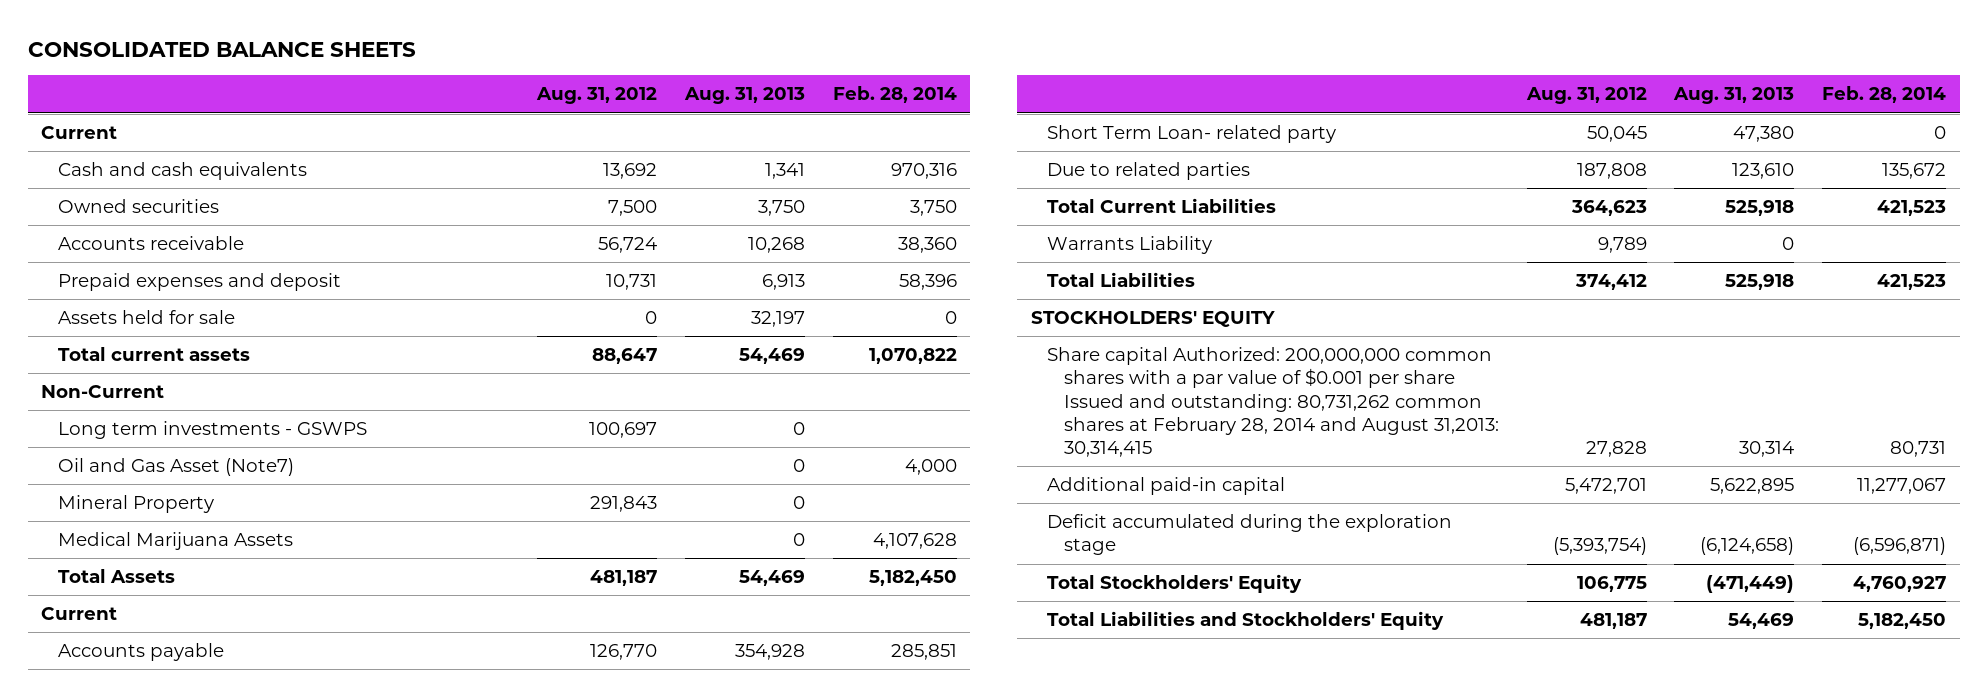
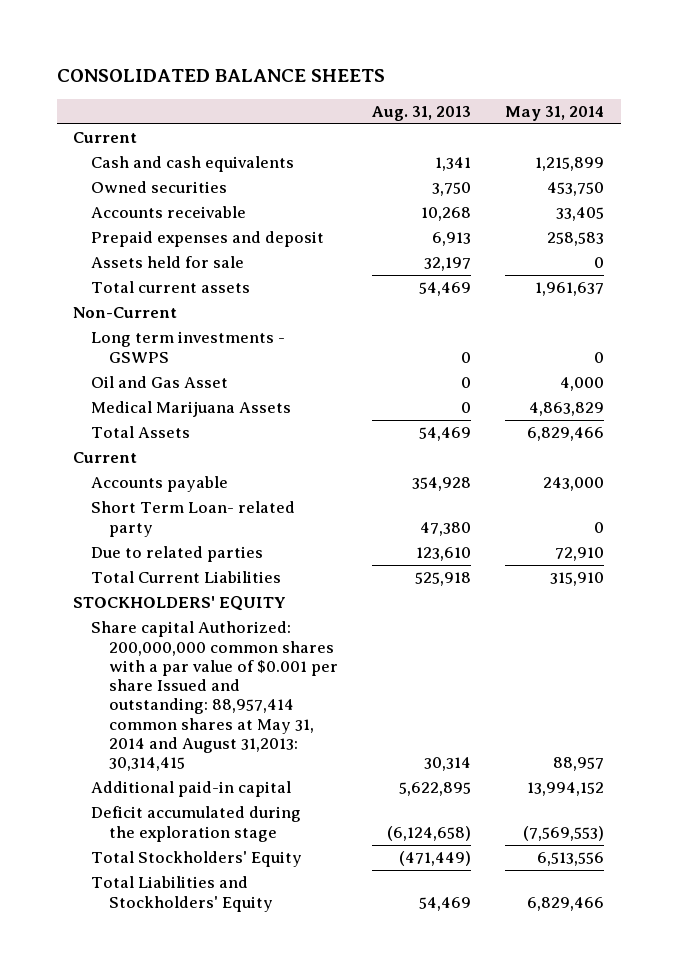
[536,87,658,105] Aug. 31, 2012 -> none
[832,86,957,104] Feb. 28, 2014 -> none
none -> [504,105,604,121] May 31, 2014
[58,495,215,514] Mineral Property -> none
[58,458,295,477] Oil and Gas Asset (Note7) -> [91,376,229,389] Oil and Gas Asset
[1047,236,1213,255] Warrants Liability -> none
[1047,272,1196,288] Total Liabilities -> none
[1047,347,1499,458] Share capital Authorized: 200,000,000 common shares with a par value of $0.001 per share Issued and outstanding: 80,731,262 common shares at February 28, 2014 and August 31,2013: 30,314,415 -> [91,621,338,772] Share capital Authorized: 200,000,000 common shares with a par value of $0.001 per share Issued and outstanding: 88,957,414 common shares at May 31, 2014 and August 31,2013: 30,314,415

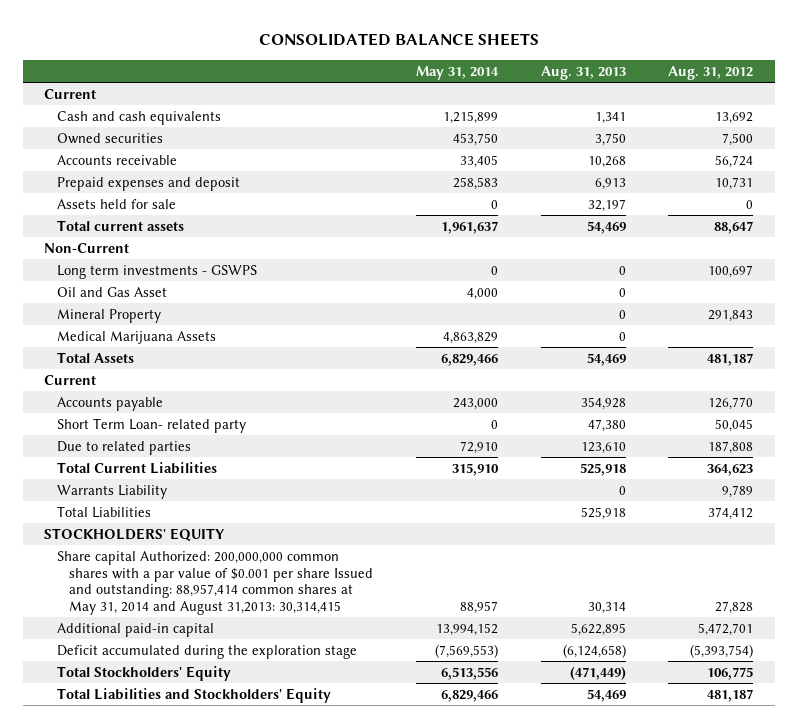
none -> [668,65,754,80] Aug. 31, 2012
none -> [56,308,161,323] Mineral Property
none -> [56,484,167,499] Warrants Liability
none -> [56,505,151,518] Total Liabilities

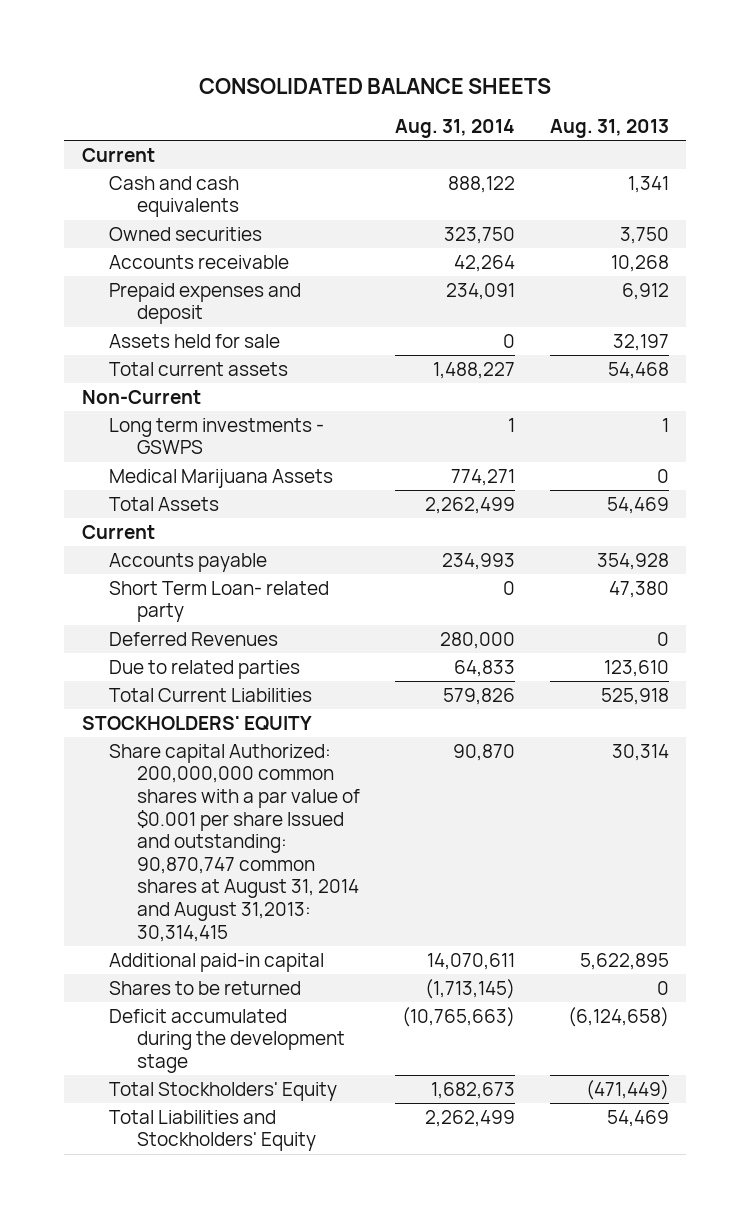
[415,65,499,80] May 31, 2014 -> none
[668,65,754,80] Aug. 31, 2012 -> none
none -> [394,119,515,139] Aug. 31, 2014
[594,177,626,190] 6,913 -> [621,282,669,300] 6,912
[586,220,626,234] 54,469 -> [607,361,669,379] 54,468
[56,286,167,297] Oil and Gas Asset -> none
[56,308,161,323] Mineral Property -> none
[618,265,626,275] 0 -> [661,417,669,432] 1
none -> [109,631,279,646] Deferred Revenues
[56,484,167,499] Warrants Liability -> none
[56,505,151,518] Total Liabilities -> none
[56,550,373,615] Share capital Authorized: 200,000,000 common shares with a par value of $0.001 per share Issued and outstanding: 88,957,414 common shares at May 31, 2014 and August 31,2013: 30,314,415 -> [109,743,361,942] Share capital Authorized: 200,000,000 common shares with a par value of $0.001 per share Issued and outstanding: 90,870,747 common shares at August 31, 2014 and August 31,2013: 30,314,415
none -> [109,980,302,995] Shares to be returned
[56,644,357,659] Deficit accumulated during the exploration stage -> [109,1008,346,1074] Deficit accumulated during the development stage

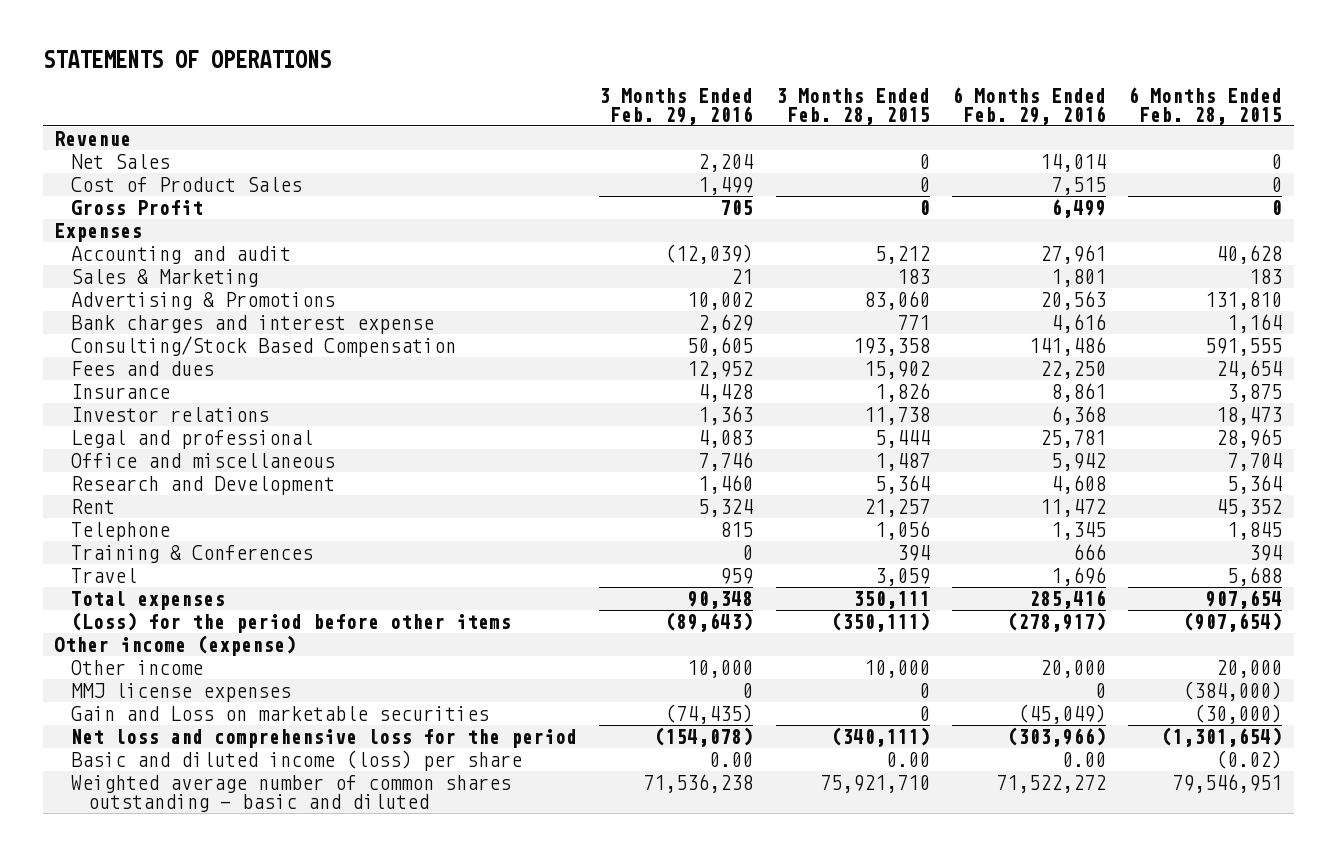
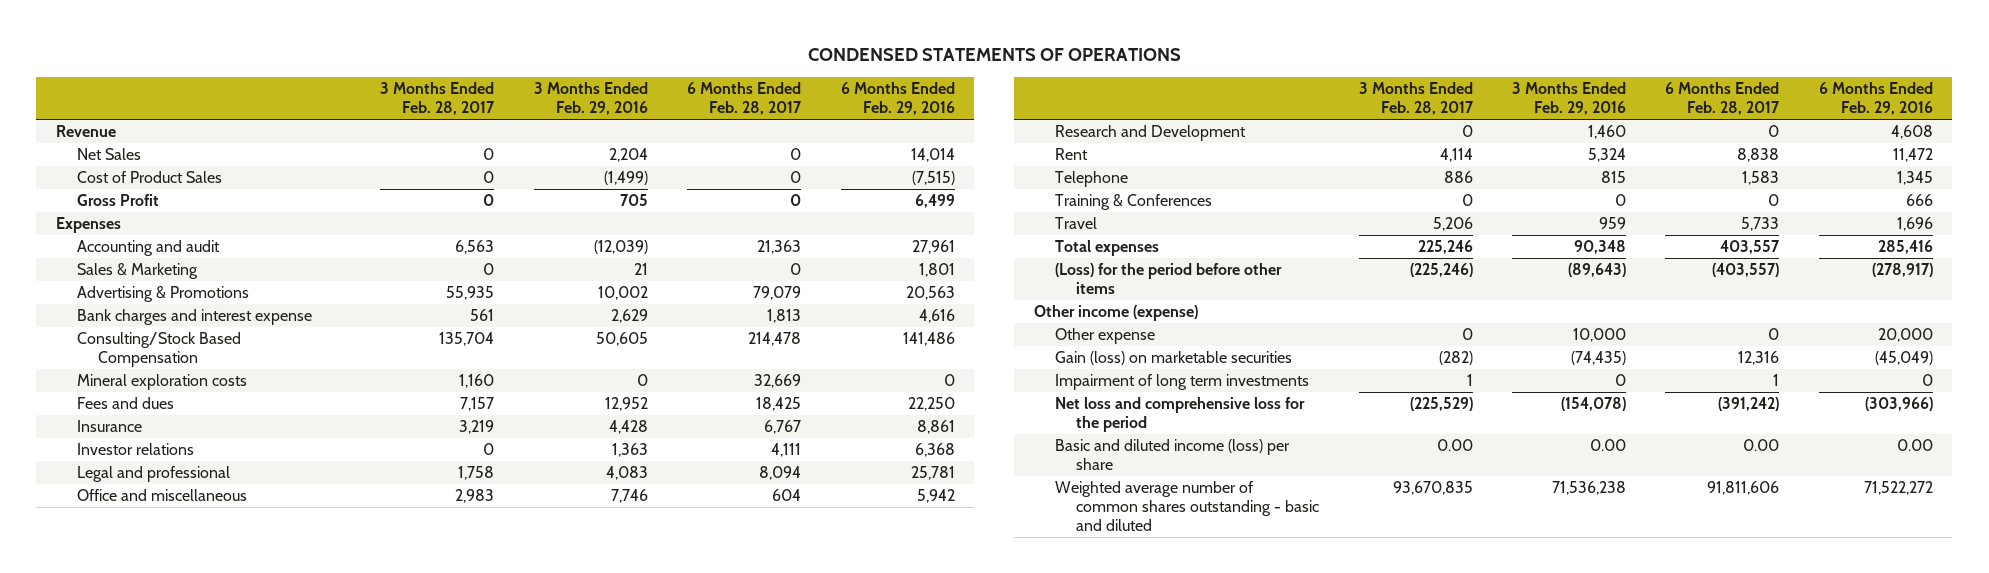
[42,49,331,68] STATEMENTS OF OPERATIONS -> [808,48,1182,62] CONDENSED STATEMENTS OF OPERATIONS
[775,88,930,125] 3 Months Ended Feb. 28, 2015 -> none
[1128,87,1283,125] 6 Months Ended Feb. 28, 2015 -> none
none -> [380,82,496,116] 3 Months Ended Feb. 28, 2017
none -> [687,82,803,116] 6 Months Ended Feb. 28, 2017
[698,176,754,195] 1,499 -> [603,171,648,186] (1,499)
[1051,176,1107,195] 7,515 -> [911,171,955,186] (7,515)
none -> [76,374,247,391] Mineral exploration costs
[71,659,204,675] Other income -> none
[71,682,292,702] MMJ license expenses -> none
none -> [1055,328,1156,345] Other expense
[71,705,490,721] Gain and Loss on marketable securities -> [1055,351,1293,366] Gain (loss) on marketable securities
none -> [1055,374,1310,391] Impairment of long term investments

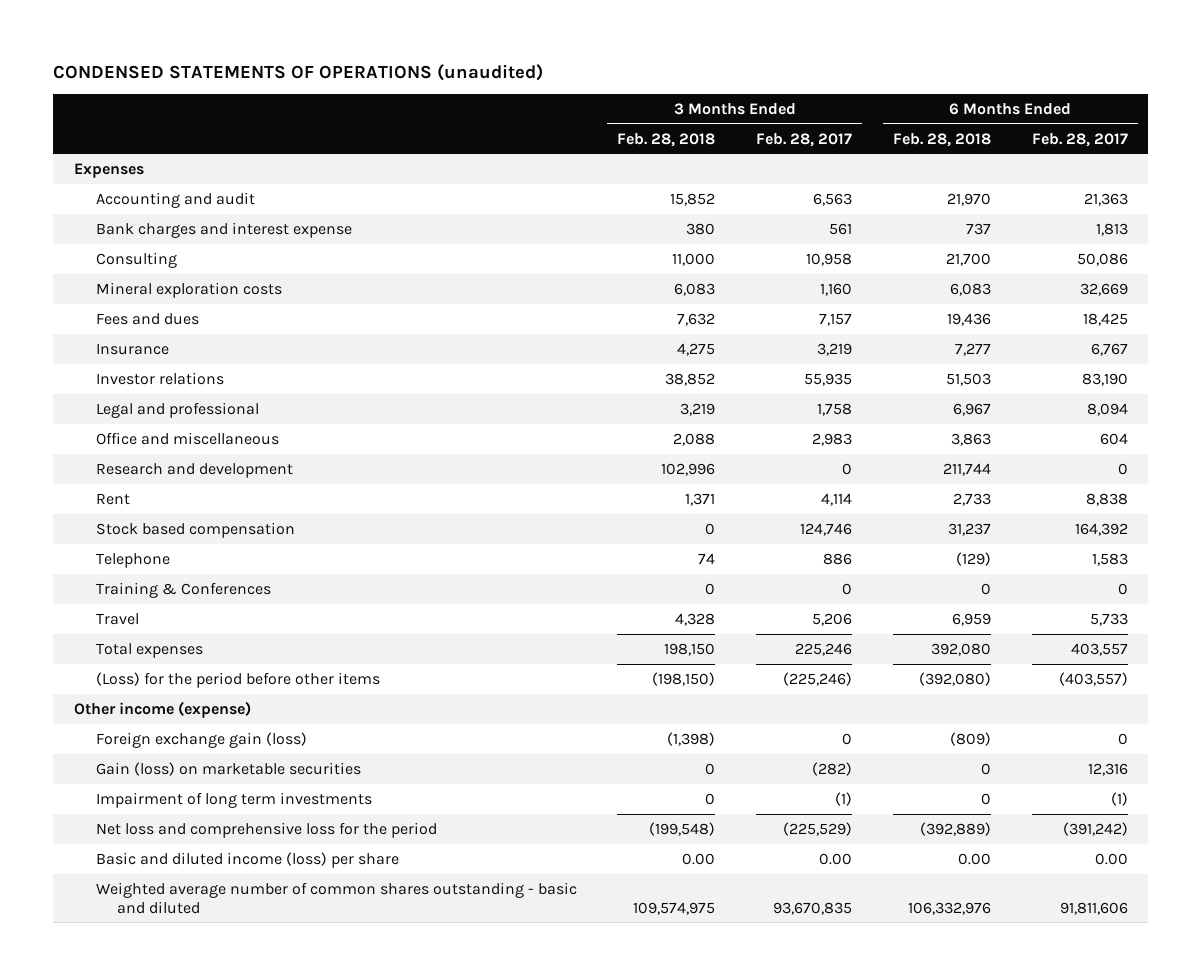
[808,48,1182,62] CONDENSED STATEMENTS OF OPERATIONS -> [53,64,544,82] CONDENSED STATEMENTS OF OPERATIONS (unaudited)
[533,82,648,116] 3 Months Ended Feb. 29, 2016 -> none
[840,82,955,116] 6 Months Ended Feb. 29, 2016 -> none
none -> [617,132,716,147] Feb. 28, 2018
none -> [892,132,991,147] Feb. 28, 2018
[55,125,116,138] Revenue -> none
[76,148,141,161] Net Sales -> none
[76,171,222,184] Cost of Product Sales -> none
[76,194,159,207] Gross Profit -> none
[76,263,198,280] Sales & Marketing -> none
[76,286,249,303] Advertising & Promotions -> none
[76,332,241,368] Consulting/Stock Based Compensation -> [95,251,177,268] Consulting
[439,332,495,347] 135,704 -> [806,252,853,266] 10,958
[748,332,802,347] 214,478 -> [1076,252,1128,266] 50,086
[483,443,495,456] 0 -> [804,372,853,386] 55,935
[771,443,802,458] 4,111 -> [1081,372,1128,386] 83,190
[1055,125,1247,142] Research and Development -> [95,462,293,478] Research and development
none -> [95,521,295,538] Stock based compensation
[1055,328,1156,345] Other expense -> none
none -> [95,731,307,748] Foreign exchange gain (loss)
[1466,374,1473,387] 1 -> [835,791,853,806] (1)
[1773,374,1780,387] 1 -> [1110,791,1128,806] (1)

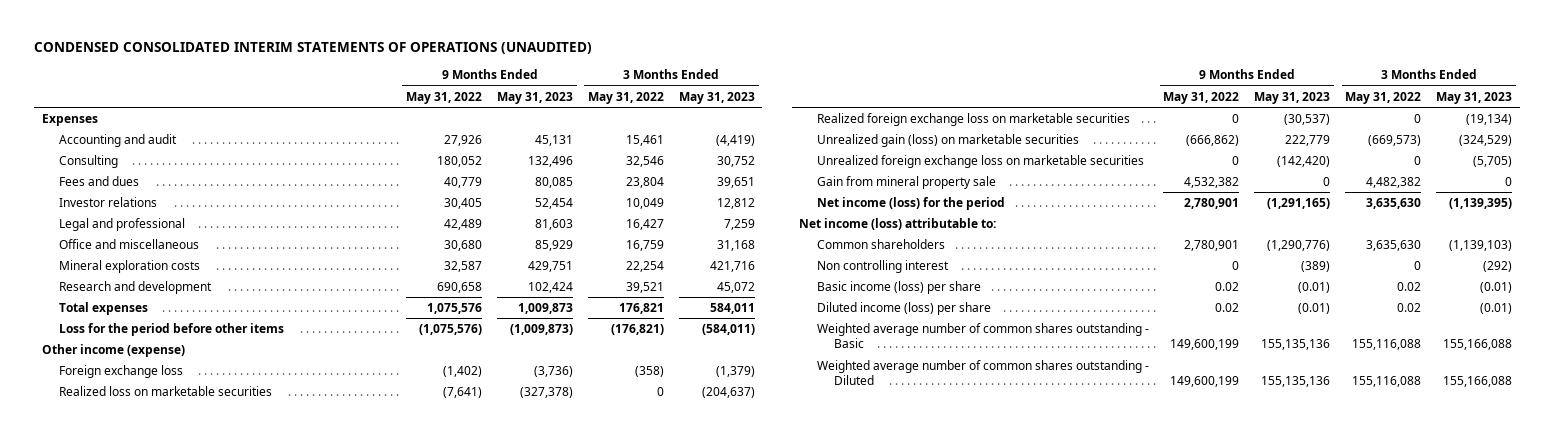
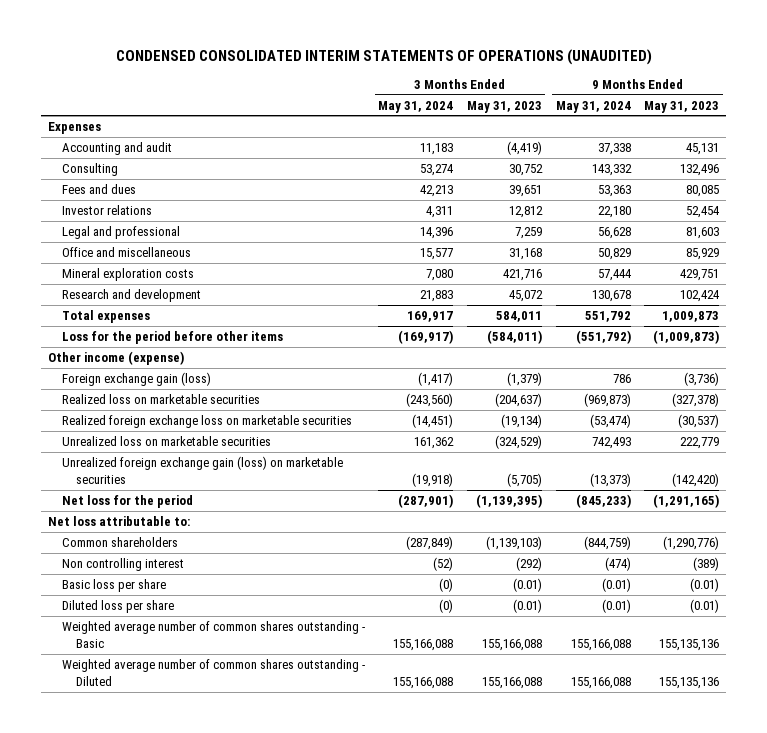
[406,91,483,104] May 31, 2022 -> none
[587,91,664,104] May 31, 2022 -> none
none -> [378,100,454,113] May 31, 2024
none -> [555,100,631,113] May 31, 2024
[59,364,184,378] Foreign exchange loss -> [61,371,211,386] Foreign exchange gain (loss)
[816,175,996,189] Gain from mineral property sale -> none
[816,133,1079,147] Unrealized gain (loss) on marketable securities -> [61,435,271,446] Unrealized loss on marketable securities
[816,154,1144,168] Unrealized foreign exchange loss on marketable securities -> [61,455,343,484] Unrealized foreign exchange gain (loss) on marketable securities
[816,196,1005,210] Net income (loss) for the period -> [61,494,193,508] Net loss for the period
[799,217,997,230] Net income (loss) attributable to: -> [47,515,190,526] Net loss attributable to:
[816,280,981,294] Basic income (loss) per share -> [61,578,166,592] Basic loss per share
[816,301,991,315] Diluted income (loss) per share -> [61,599,174,613] Diluted loss per share

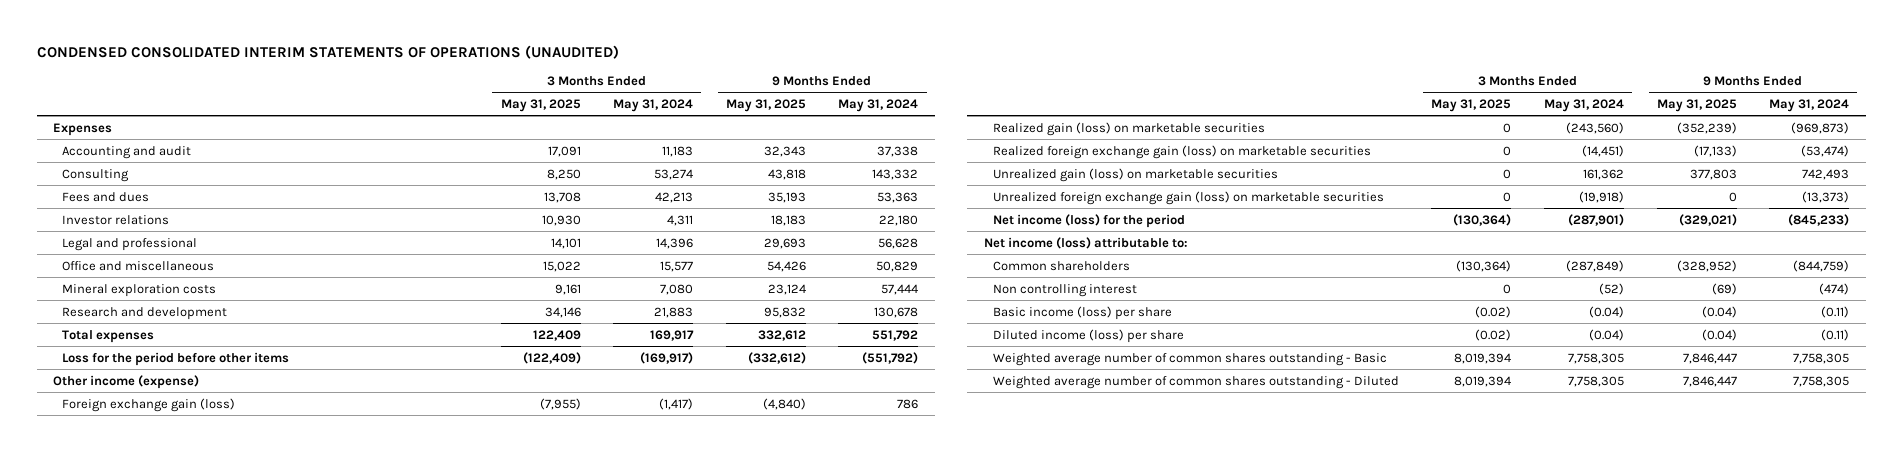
[467,100,543,113] May 31, 2023 -> none
[644,100,720,113] May 31, 2023 -> none
none -> [500,99,581,113] May 31, 2025
none -> [725,99,806,113] May 31, 2025
[61,393,260,404] Realized loss on marketable securities -> [992,121,1265,136] Realized gain (loss) on marketable securities
[61,414,352,428] Realized foreign exchange loss on marketable securities -> [992,144,1371,159] Realized foreign exchange gain (loss) on marketable securities
[61,435,271,446] Unrealized loss on marketable securities -> [992,167,1278,182] Unrealized gain (loss) on marketable securities
[61,494,193,508] Net loss for the period -> [992,213,1185,228] Net income (loss) for the period
[47,515,190,526] Net loss attributable to: -> [983,236,1188,249] Net income (loss) attributable to:
[61,578,166,592] Basic loss per share -> [992,305,1172,320] Basic income (loss) per share
[439,577,454,592] (0) -> [1589,305,1625,318] (0.04)
[601,577,631,592] (0.01) -> [1821,305,1850,318] (0.11)
[61,599,174,613] Diluted loss per share -> [992,328,1184,343] Diluted income (loss) per share
[439,598,454,613] (0) -> [1589,328,1625,341] (0.04)
[601,598,631,613] (0.01) -> [1821,328,1850,341] (0.11)
[393,638,454,651] 155,166,088 -> [1568,352,1625,364] 7,758,305
[570,638,631,651] 155,166,088 -> [1793,352,1850,364] 7,758,305
[393,676,454,689] 155,166,088 -> [1568,375,1625,387] 7,758,305
[570,676,631,689] 155,166,088 -> [1793,375,1850,387] 7,758,305

